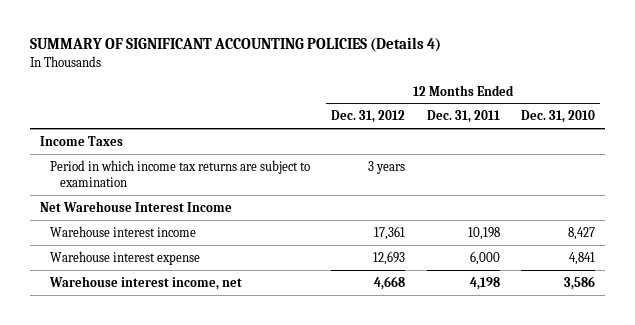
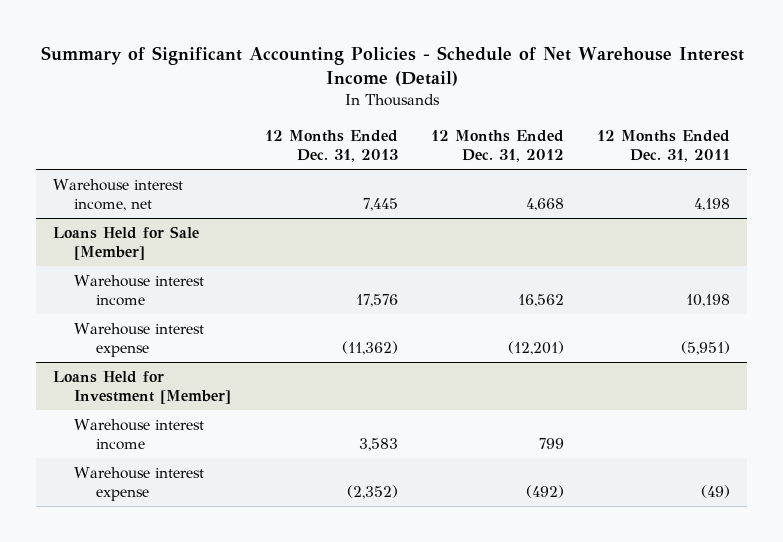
[29,37,441,53] SUMMARY OF SIGNIFICANT ACCOUNTING POLICIES (Details 4) -> [40,46,744,87] Summary of Significant Accounting Policies - Schedule of Net Warehouse Interest Income (Detail)
[520,110,595,124] Dec. 31, 2010 -> none
none -> [264,129,398,162] 12 Months Ended Dec. 31, 2013
[40,135,124,146] Income Taxes -> none
[50,159,311,187] Period in which income tax returns are subject to examination -> none
[40,200,233,212] Net Warehouse Interest Income -> none
[50,225,197,237] Warehouse interest income -> none
[50,250,201,265] Warehouse interest expense -> none
none -> [52,226,199,260] Loans Held for Sale [Member]
none -> [74,275,205,306] Warehouse interest income
none -> [74,323,205,357] Warehouse interest expense
none -> [52,371,232,404] Loans Held for Investment [Member]
none -> [74,419,205,450] Warehouse interest income
none -> [74,467,205,501] Warehouse interest expense

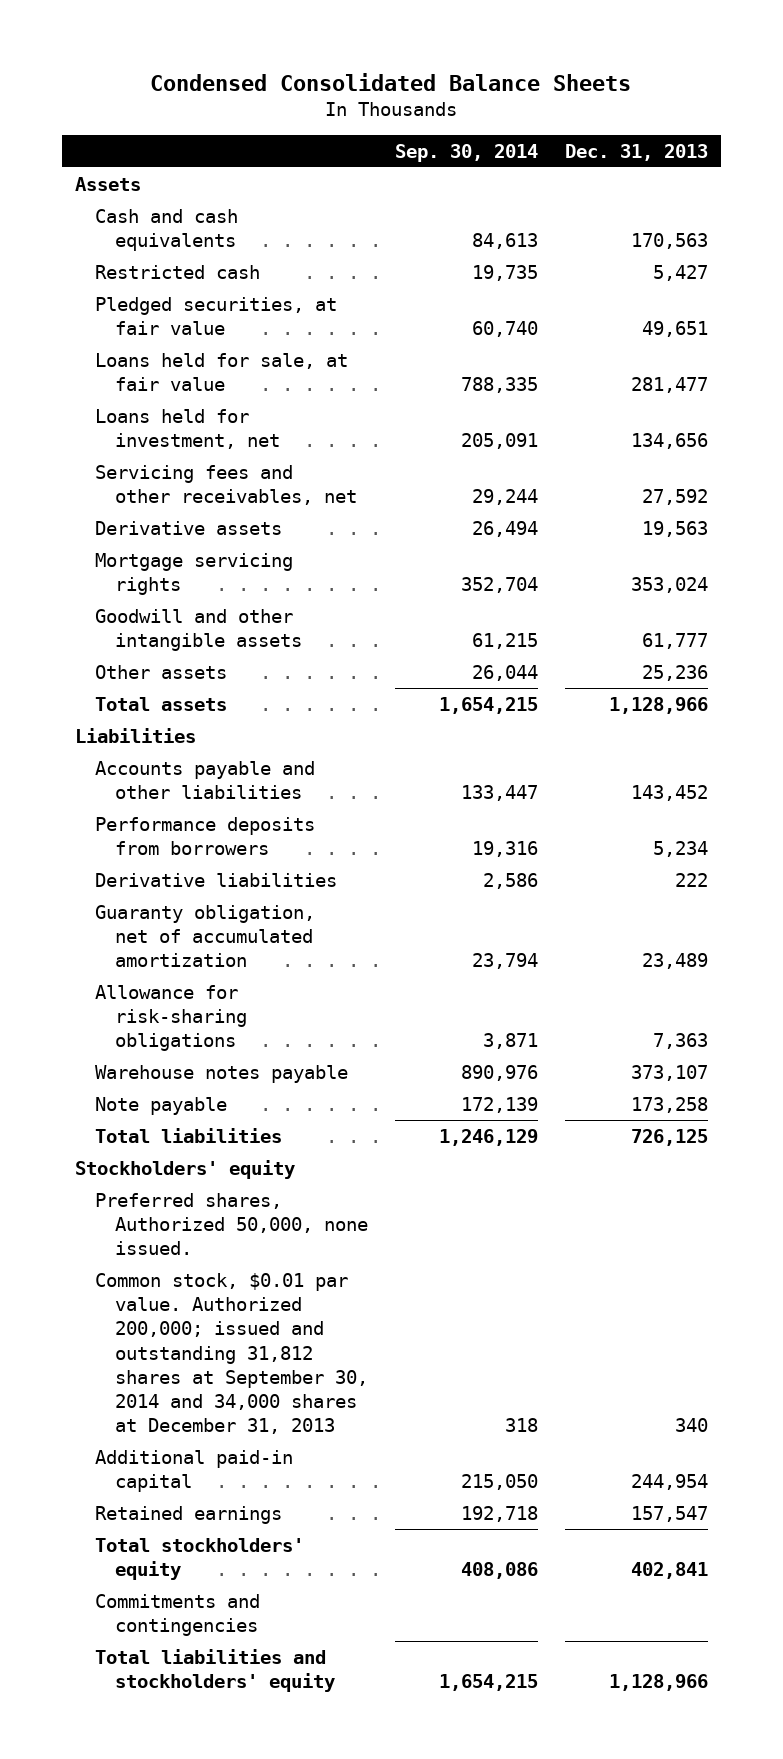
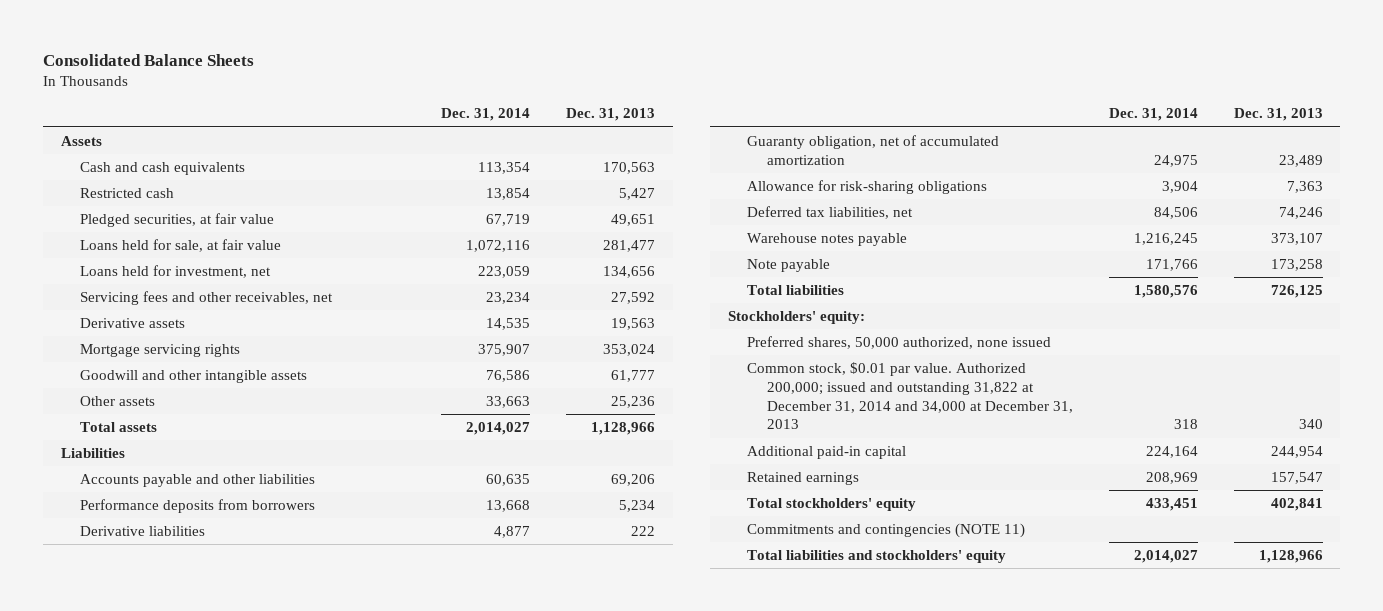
[150,73,632,92] Condensed Consolidated Balance Sheets -> [42,53,254,66] Consolidated Balance Sheets
[394,143,538,162] Sep. 30, 2014 -> none
none -> [441,108,531,122] Dec. 31, 2014
[630,784,708,801] 143,452 -> [611,473,656,486] 69,206
none -> [747,205,914,219] Deferred tax liabilities, net
[75,1159,296,1179] Stockholders' equity -> [728,310,866,324] Stockholders' equity:
[95,1192,369,1256] Preferred shares, Authorized 50,000, none issued. -> [747,335,1052,349] Preferred shares, 50,000 authorized, none issued
[95,1272,369,1435] Common stock, $0.01 par value. Authorized 200,000; issued and outstanding 31,812 shares at September 30, 2014 and 34,000 shares at December 31, 2013 -> [747,361,1073,430] Common stock, $0.01 par value. Authorized 200,000; issued and outstanding 31,822 at December 31, 2014 and 34,000 at December 31, 2013
[95,1593,261,1636] Commitments and contingencies -> [747,522,1026,538] Commitments and contingencies (NOTE 11)

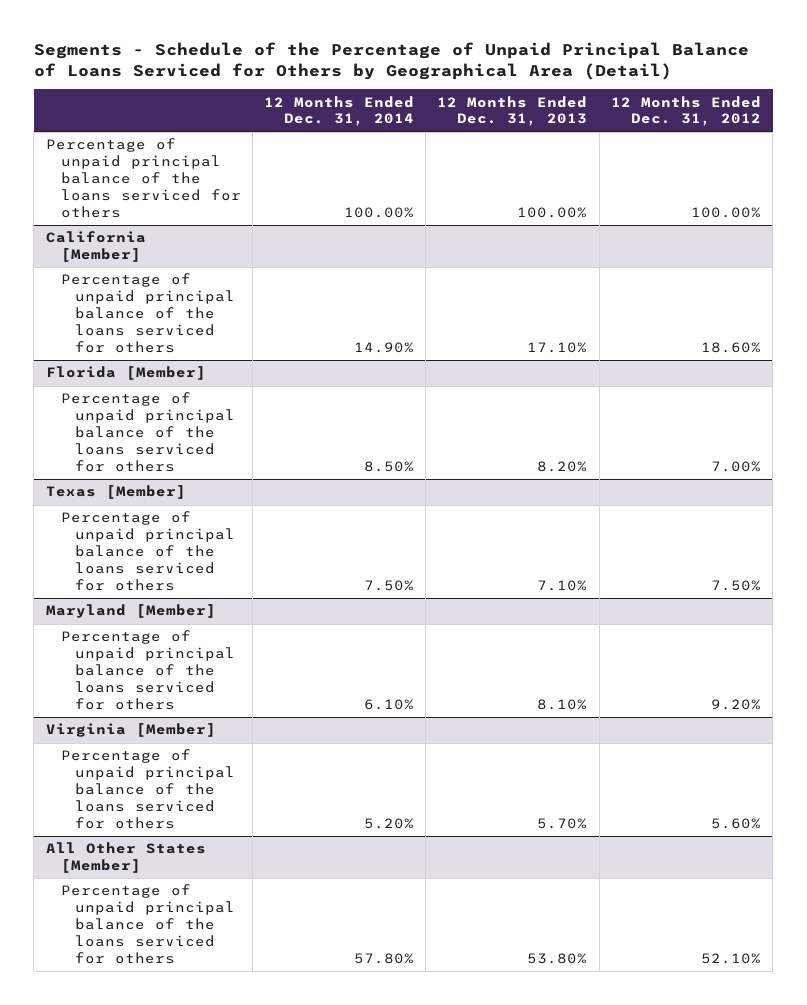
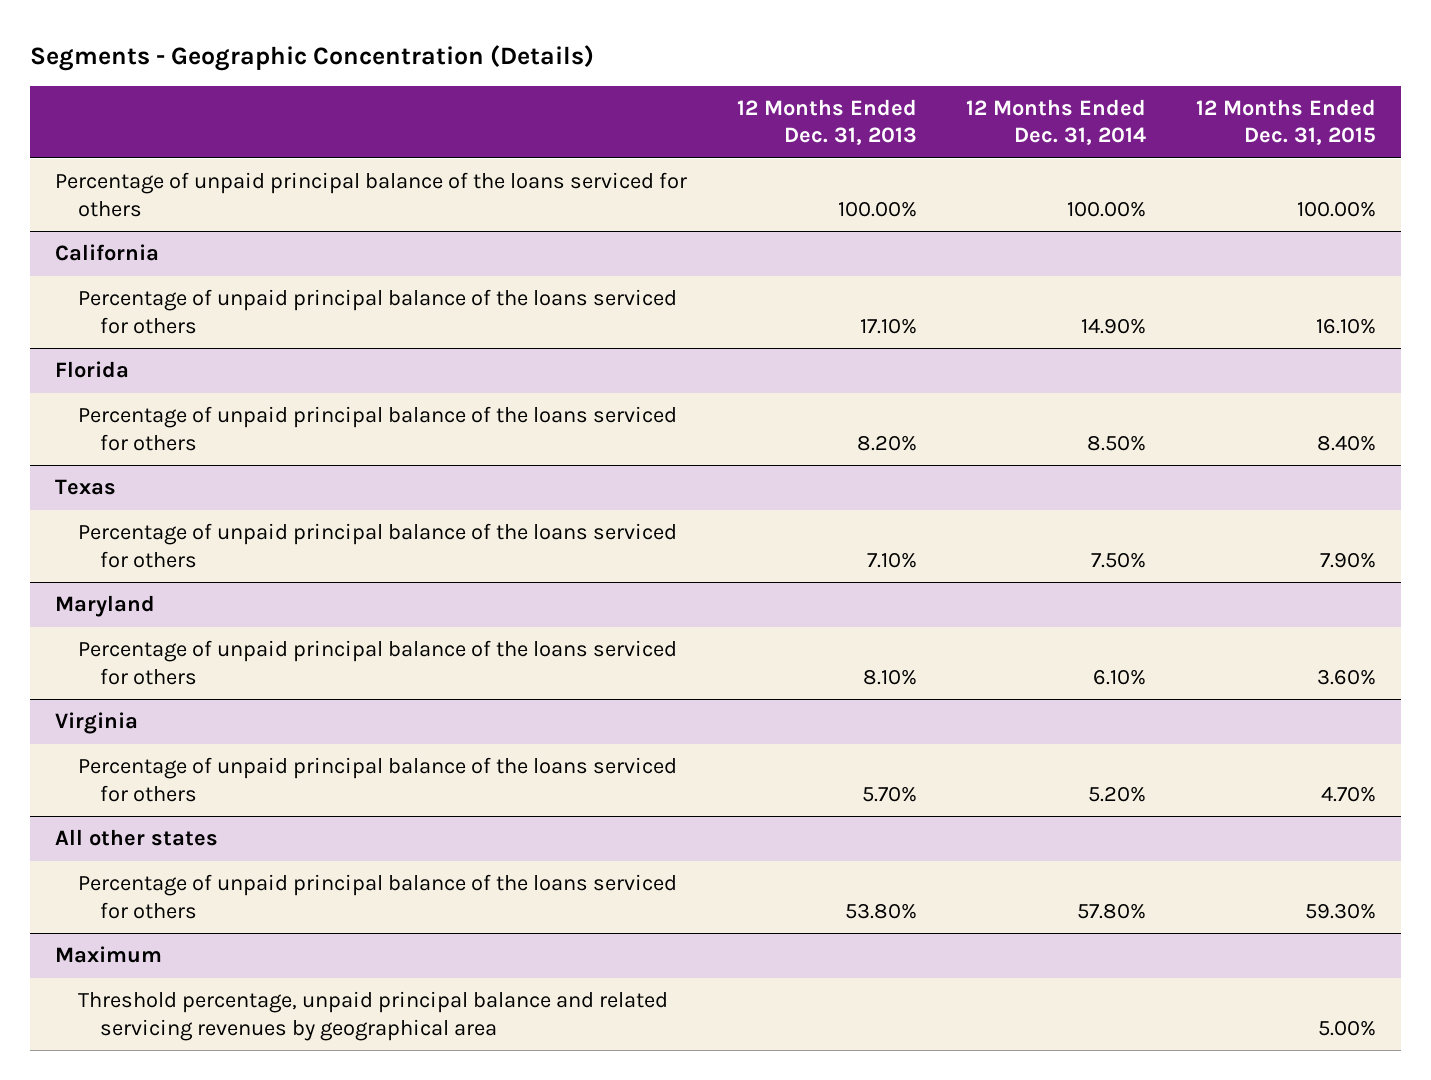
[33,41,749,80] Segments - Schedule of the Percentage of Unpaid Principal Balance of Loans Serviced for Others by Geographical Area (Detail) -> [30,44,595,71] Segments - Geographic Concentration (Details)
[610,95,761,127] 12 Months Ended Dec. 31, 2012 -> none
none -> [1195,98,1376,146] 12 Months Ended Dec. 31, 2015
[45,231,146,263] California [Member] -> [54,244,159,262] California
[45,366,206,381] Florida [Member] -> [54,361,129,379] Florida
[45,485,186,500] Texas [Member] -> [54,479,116,496] Texas
[45,604,216,619] Maryland [Member] -> [54,595,155,618] Maryland
[45,723,216,738] Virginia [Member] -> [54,712,138,735] Virginia
[45,842,206,874] All Other States [Member] -> [54,829,218,847] All other states
none -> [54,946,162,964] Maximum
none -> [77,991,668,1041] Threshold percentage, unpaid principal balance and related servicing revenues by geographical area

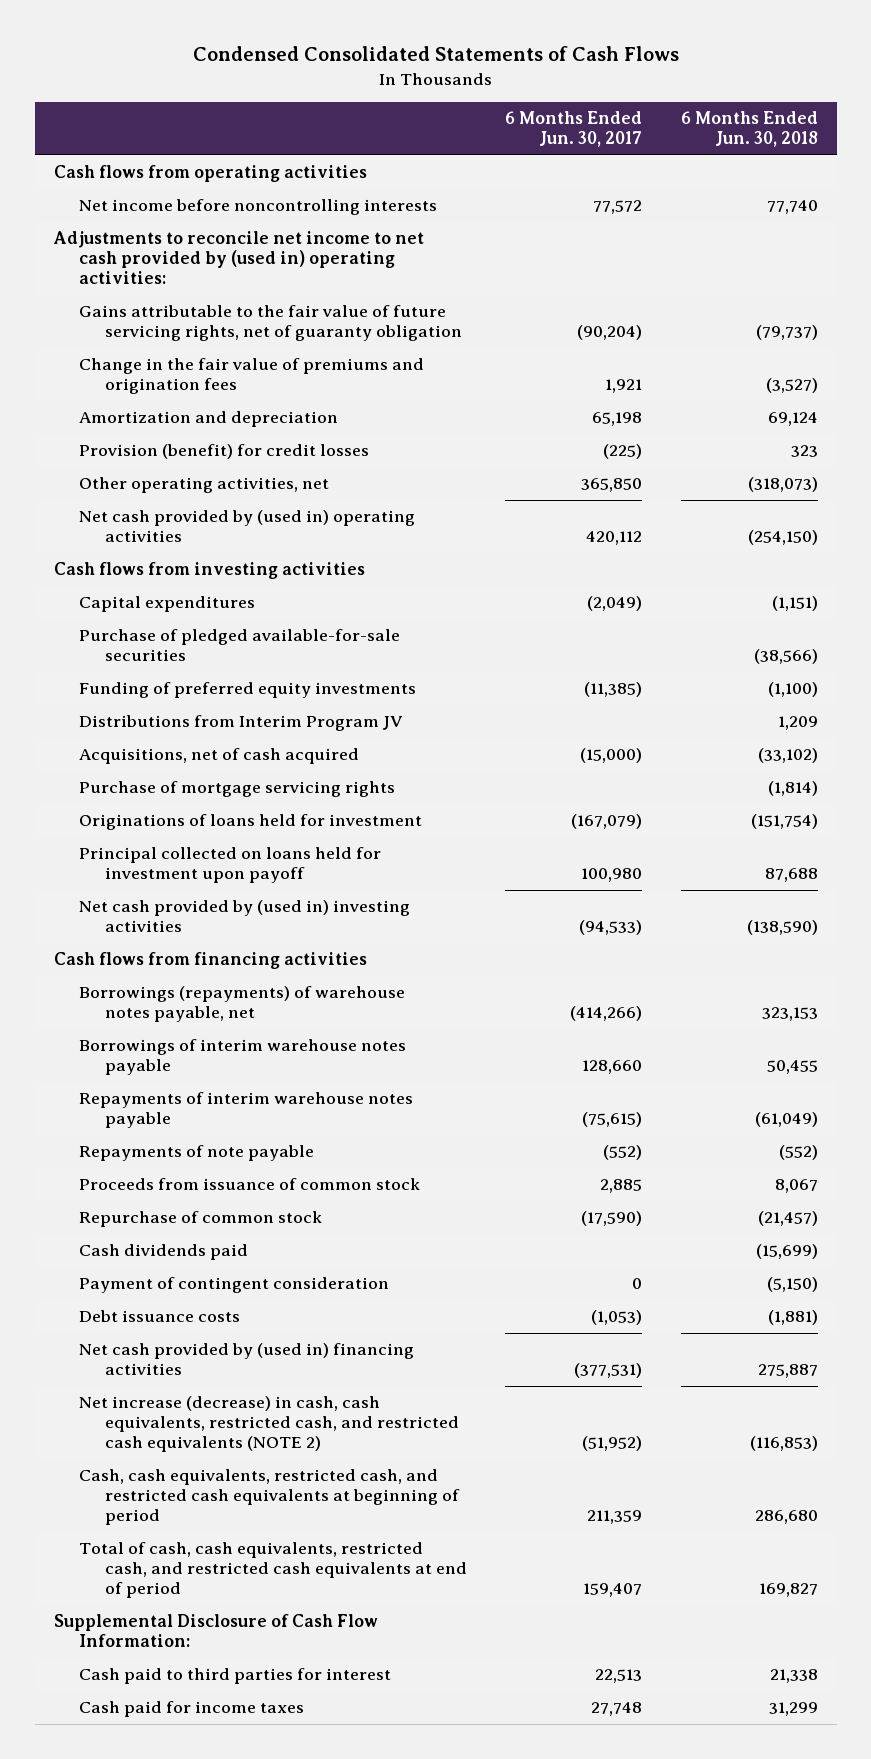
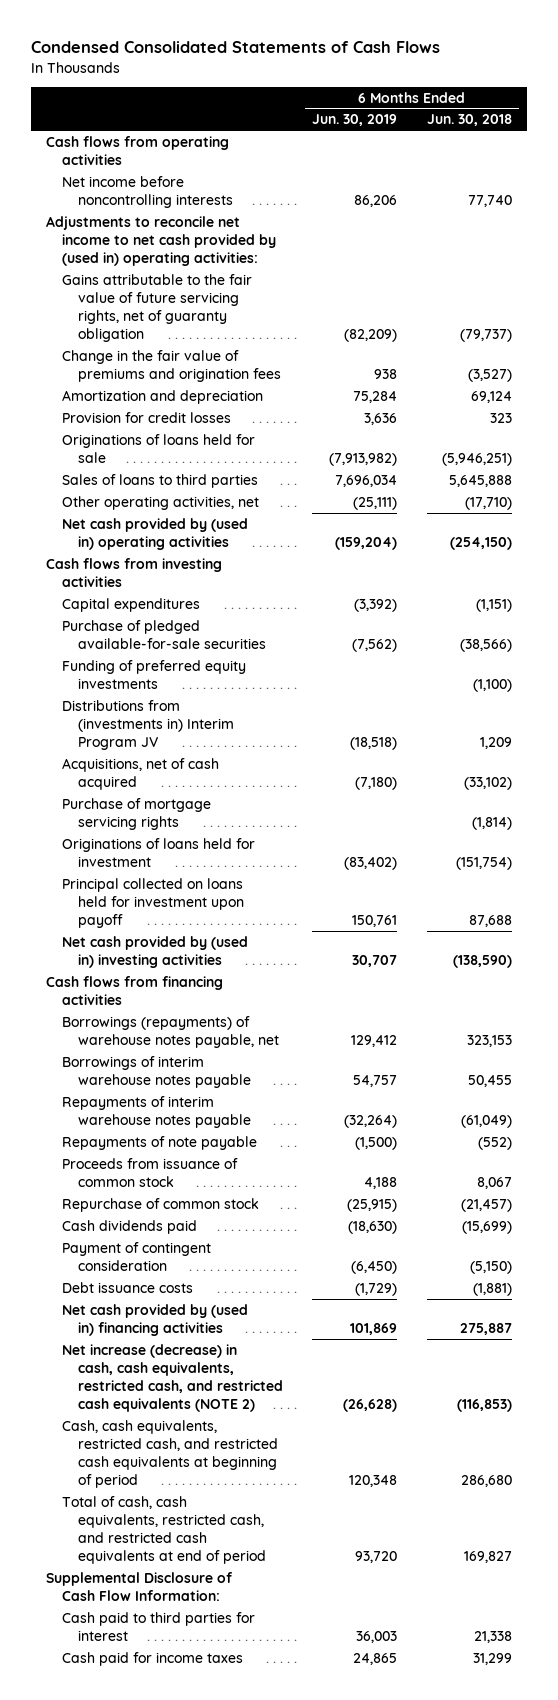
[505,111,643,148] 6 Months Ended Jun. 30, 2017 -> none
none -> [312,114,398,127] Jun. 30, 2019
[79,444,370,460] Provision (benefit) for credit losses -> [61,411,231,423] Provision for credit losses
none -> [61,433,255,464] Originations of loans held for sale
none -> [61,473,258,488] Sales of loans to third parties
[747,477,818,493] (318,073) -> [464,496,512,510] (17,710)
[79,715,404,732] Distributions from Interim Program JV -> [61,699,234,751] Distributions from (investments in) Interim Program JV

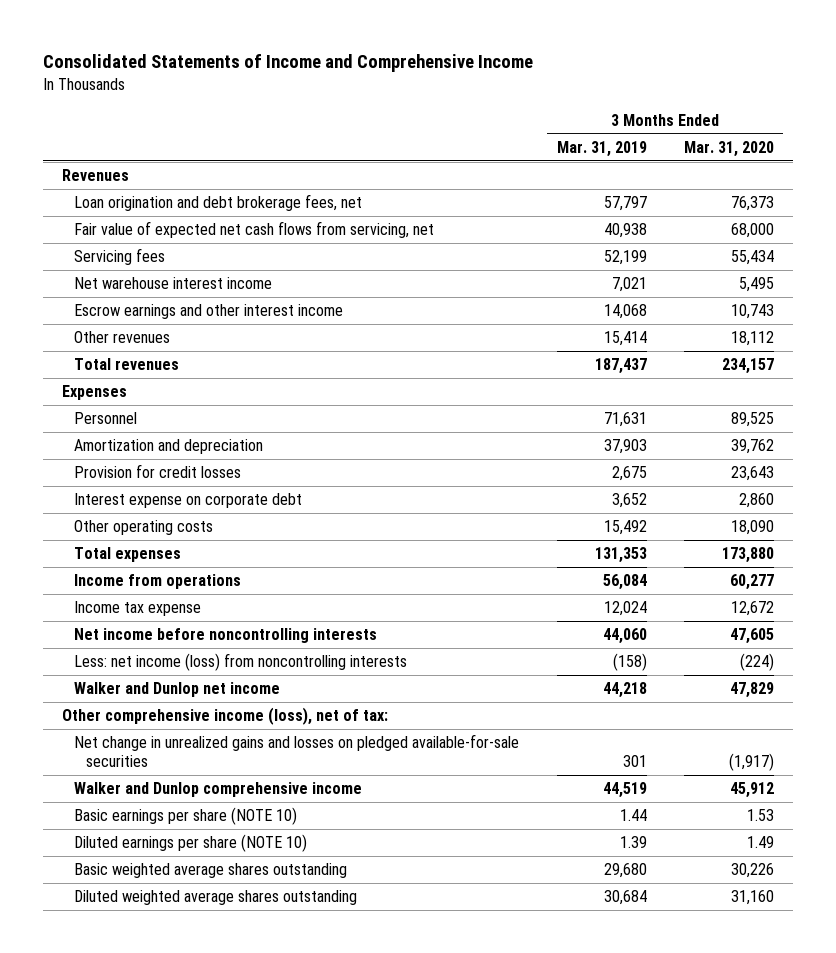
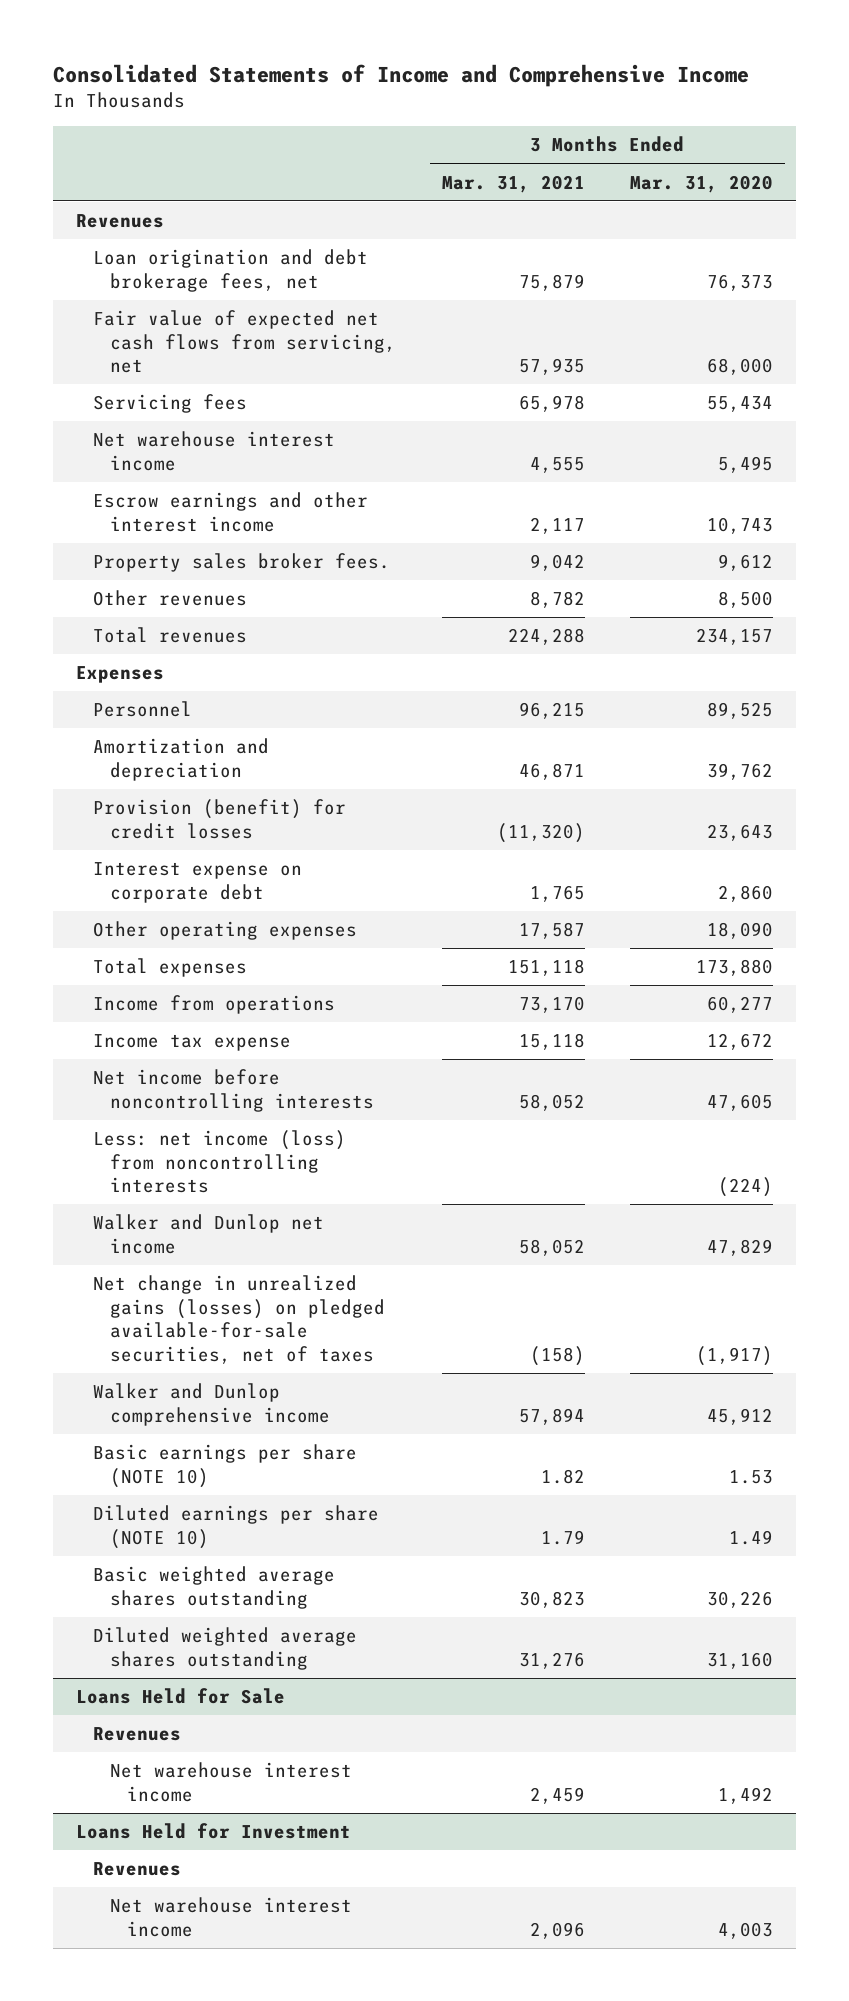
[556,141,647,158] Mar. 31, 2019 -> none
none -> [441,174,585,193] Mar. 31, 2021
none -> [92,553,390,573] Property sales broker fees.
[731,331,775,347] 18,112 -> [718,591,774,609] 8,500
[74,464,242,479] Provision for credit losses -> [92,799,346,839] Provision (benefit) for credit losses
[74,520,214,536] Other operating costs -> [92,921,357,941] Other operating expenses
[62,707,389,726] Other comprehensive income (loss), net of tax: -> none
[74,734,520,768] Net change in unrealized gains and losses on pledged available-for-sale securities -> [92,1275,386,1364] Net change in unrealized gains (losses) on pledged available-for-sale securities, net of taxes
none -> [75,1688,285,1705] Loans Held for Sale
none -> [92,1727,181,1742] Revenues
none -> [110,1762,353,1802] Net warehouse interest income
none -> [75,1823,351,1840] Loans Held for Investment
none -> [92,1862,181,1877] Revenues
none -> [110,1897,353,1937] Net warehouse interest income

